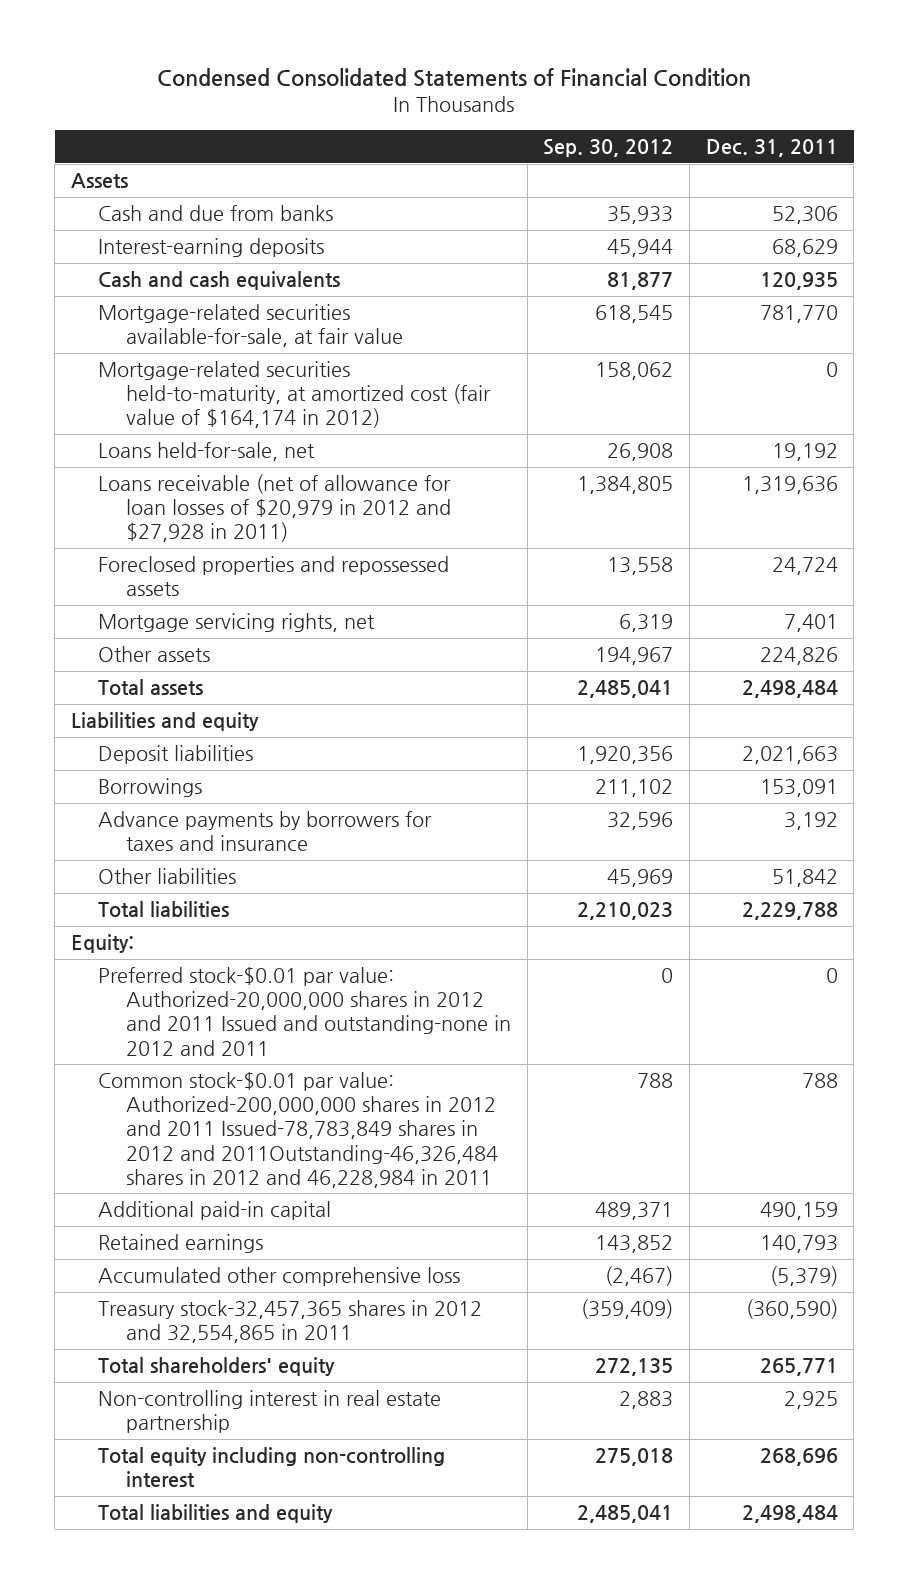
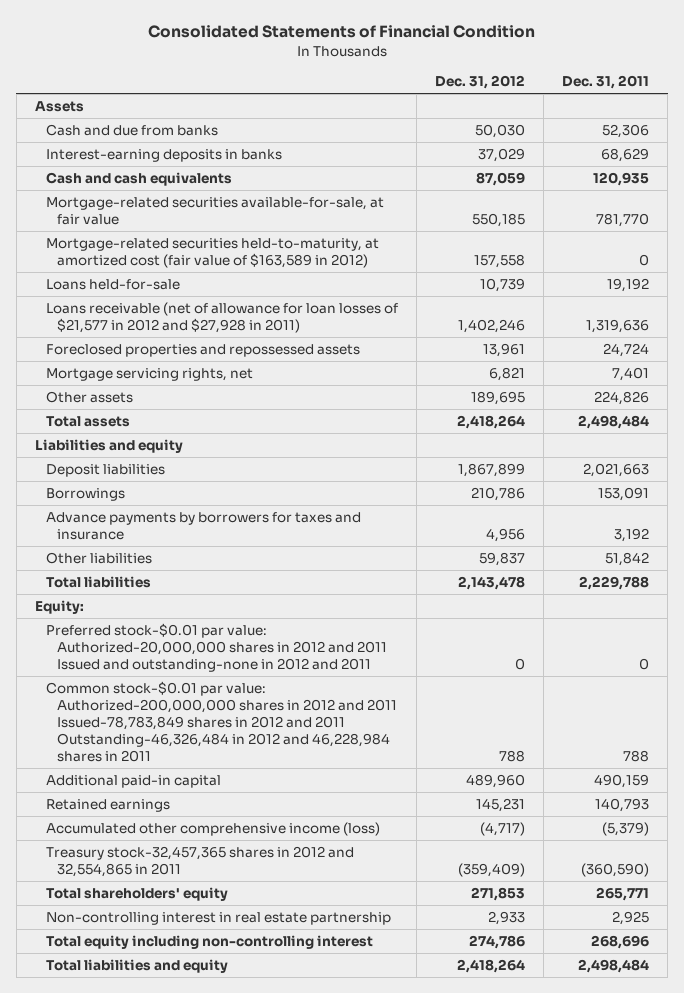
[157,67,752,87] Condensed Consolidated Statements of Financial Condition -> [148,25,536,39] Consolidated Statements of Financial Condition
[543,139,674,158] Sep. 30, 2012 -> none
none -> [434,75,525,90] Dec. 31, 2012
[98,238,325,258] Interest-earning deposits -> [45,148,282,162] Interest-earning deposits in banks
[98,361,492,429] Mortgage-related securities held-to-maturity, at amortized cost (fair value of $164,174 in 2012) -> [45,237,379,268] Mortgage-related securities held-to-maturity, at amortized cost (fair value of $163,589 in 2012)
[98,442,316,462] Loans held-for-sale, net -> [45,278,180,290] Loans held-for-sale
[98,474,452,543] Loans receivable (net of allowance for loan losses of $20,979 in 2012 and $27,928 in 2011) -> [45,301,398,333] Loans receivable (net of allowance for loan losses of $21,577 in 2012 and $27,928 in 2011)
[98,1072,499,1188] Common stock-$0.01 par value: Authorized-200,000,000 shares in 2012 and 2011 Issued-78,783,849 shares in 2012 and 2011Outstanding-46,326,484 shares in 2012 and 46,228,984 in 2011 -> [45,680,397,763] Common stock-$0.01 par value: Authorized-200,000,000 shares in 2012 and 2011 Issued-78,783,849 shares in 2012 and 2011 Outstanding-46,326,484 in 2012 and 46,228,984 shares in 2011
[98,1267,461,1287] Accumulated other comprehensive loss -> [45,821,380,836] Accumulated other comprehensive income (loss)

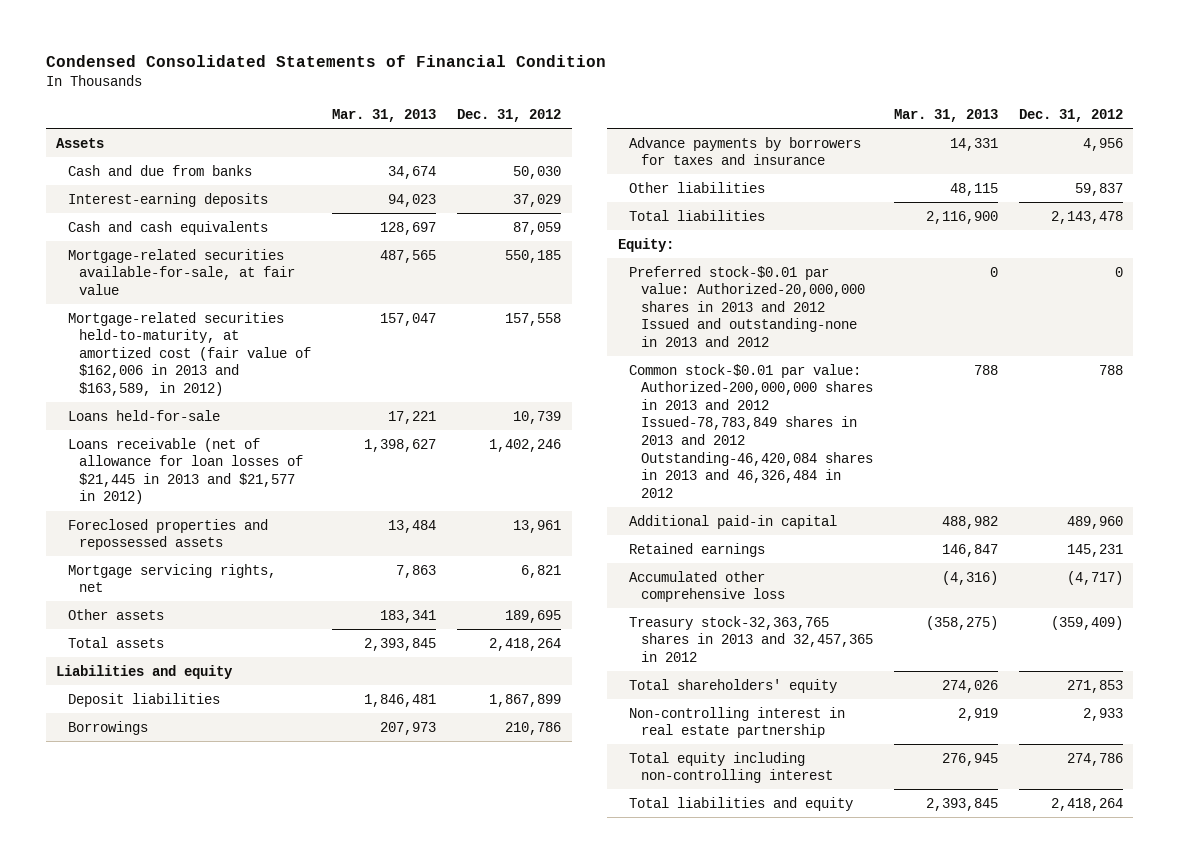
[148,25,536,39] Consolidated Statements of Financial Condition -> [45,55,606,68] Condensed Consolidated Statements of Financial Condition
[562,75,650,90] Dec. 31, 2011 -> none
none -> [332,108,437,122] Mar. 31, 2013
[45,148,282,162] Interest-earning deposits in banks -> [67,192,268,207] Interest-earning deposits
[45,237,379,268] Mortgage-related securities held-to-maturity, at amortized cost (fair value of $163,589 in 2012) -> [67,311,312,397] Mortgage-related securities held-to-maturity, at amortized cost (fair value of $162,006 in 2013 and $163,589, in 2012)
[45,301,398,333] Loans receivable (net of allowance for loan losses of $21,577 in 2012 and $27,928 in 2011) -> [67,437,304,505] Loans receivable (net of allowance for loan losses of $21,445 in 2013 and $21,577 in 2012)
[45,622,387,672] Preferred stock-$0.01 par value: Authorized-20,000,000 shares in 2012 and 2011 Issued and outstanding-none in 2012 and 2011 -> [629,265,865,348] Preferred stock-$0.01 par value: Authorized-20,000,000 shares in 2013 and 2012 Issued and outstanding-none in 2013 and 2012
[45,680,397,763] Common stock-$0.01 par value: Authorized-200,000,000 shares in 2012 and 2011 Issued-78,783,849 shares in 2012 and 2011 Outstanding-46,326,484 in 2012 and 46,228,984 shares in 2011 -> [629,363,873,498] Common stock-$0.01 par value: Authorized-200,000,000 shares in 2013 and 2012 Issued-78,783,849 shares in 2013 and 2012 Outstanding-46,420,084 shares in 2013 and 46,326,484 in 2012
[45,821,380,836] Accumulated other comprehensive income (loss) -> [629,570,785,603] Accumulated other comprehensive loss
[45,845,354,877] Treasury stock-32,457,365 shares in 2012 and 32,554,865 in 2011 -> [629,615,873,662] Treasury stock-32,363,765 shares in 2013 and 32,457,365 in 2012

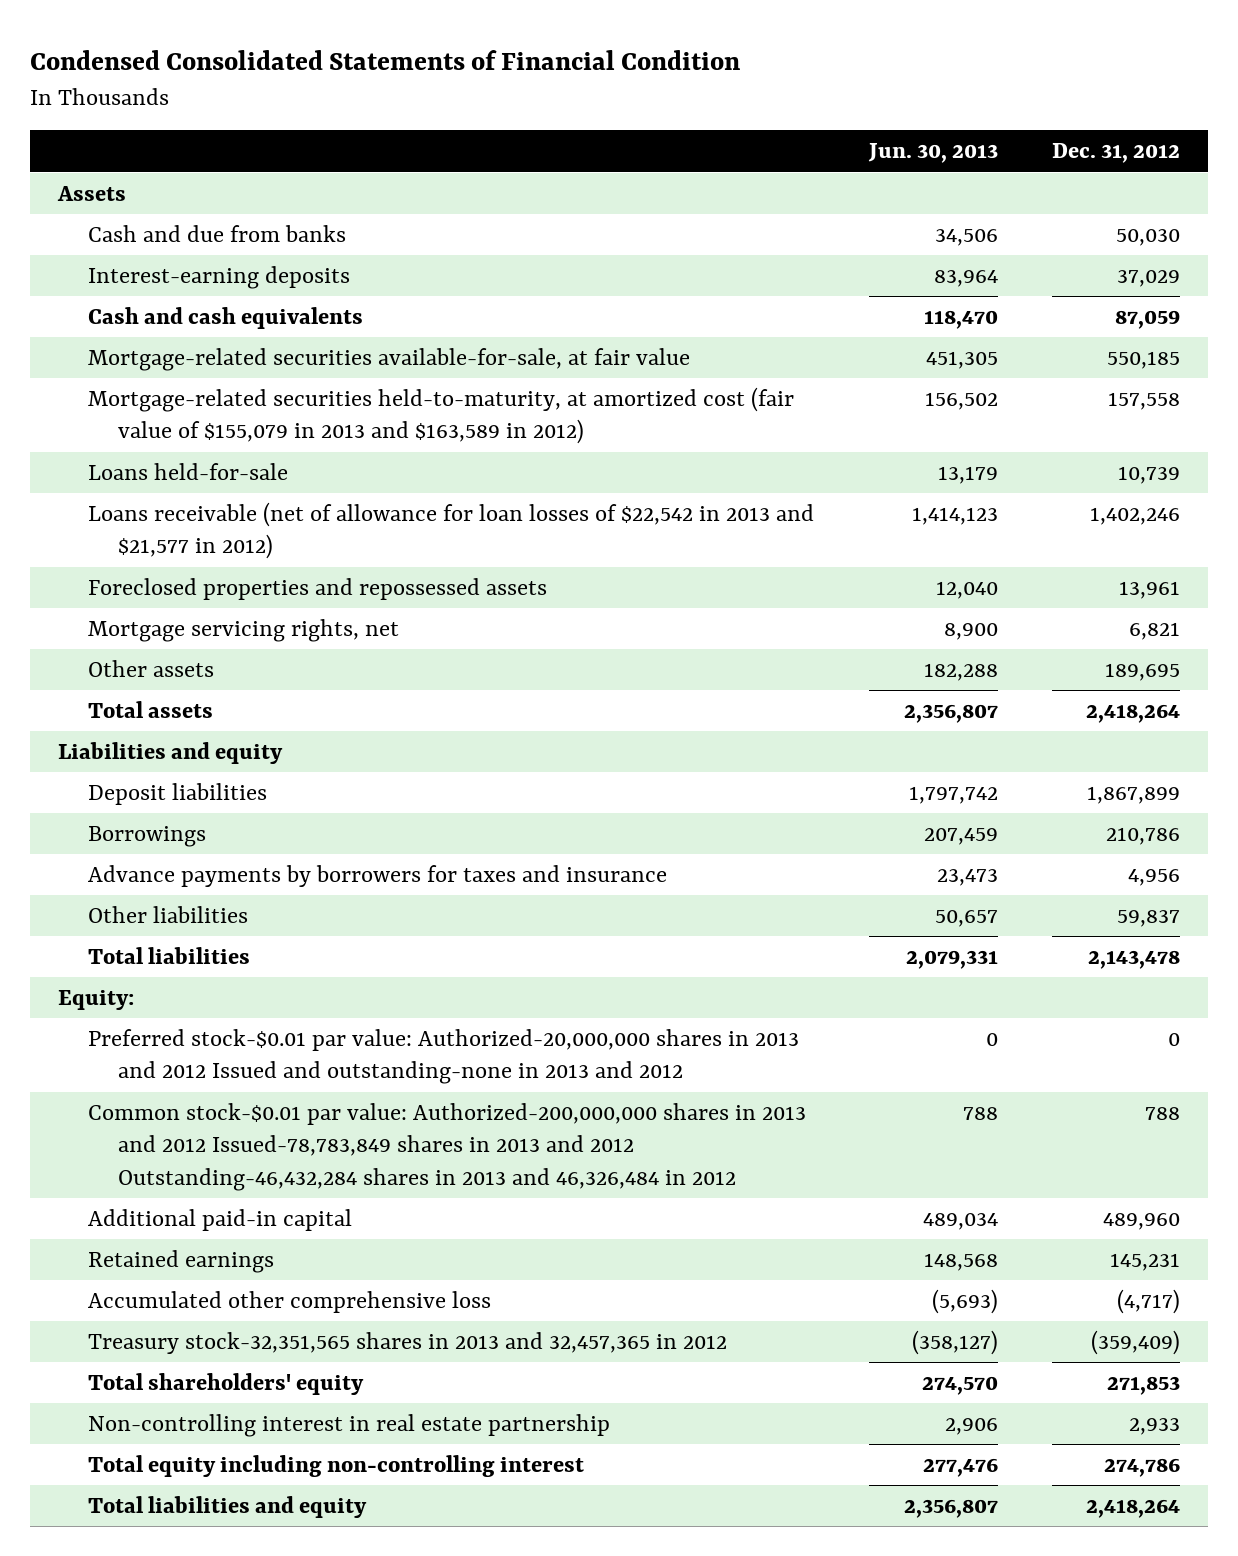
[332,108,437,122] Mar. 31, 2013 -> none
none -> [867,143,998,164] Jun. 30, 2013
[67,311,312,397] Mortgage-related securities held-to-maturity, at amortized cost (fair value of $162,006 in 2013 and $163,589, in 2012) -> [87,386,794,445] Mortgage-related securities held-to-maturity, at amortized cost (fair value of $155,079 in 2013 and $163,589 in 2012)
[67,437,304,505] Loans receivable (net of allowance for loan losses of $21,445 in 2013 and $21,577 in 2012) -> [87,501,814,560] Loans receivable (net of allowance for loan losses of $22,542 in 2013 and $21,577 in 2012)
[629,363,873,498] Common stock-$0.01 par value: Authorized-200,000,000 shares in 2013 and 2012 Issued-78,783,849 shares in 2013 and 2012 Outstanding-46,420,084 shares in 2013 and 46,326,484 in 2012 -> [87,1102,806,1191] Common stock-$0.01 par value: Authorized-200,000,000 shares in 2013 and 2012 Issued-78,783,849 shares in 2013 and 2012 Outstanding-46,432,284 shares in 2013 and 46,326,484 in 2012
[629,615,873,662] Treasury stock-32,363,765 shares in 2013 and 32,457,365 in 2012 -> [87,1331,727,1354] Treasury stock-32,351,565 shares in 2013 and 32,457,365 in 2012

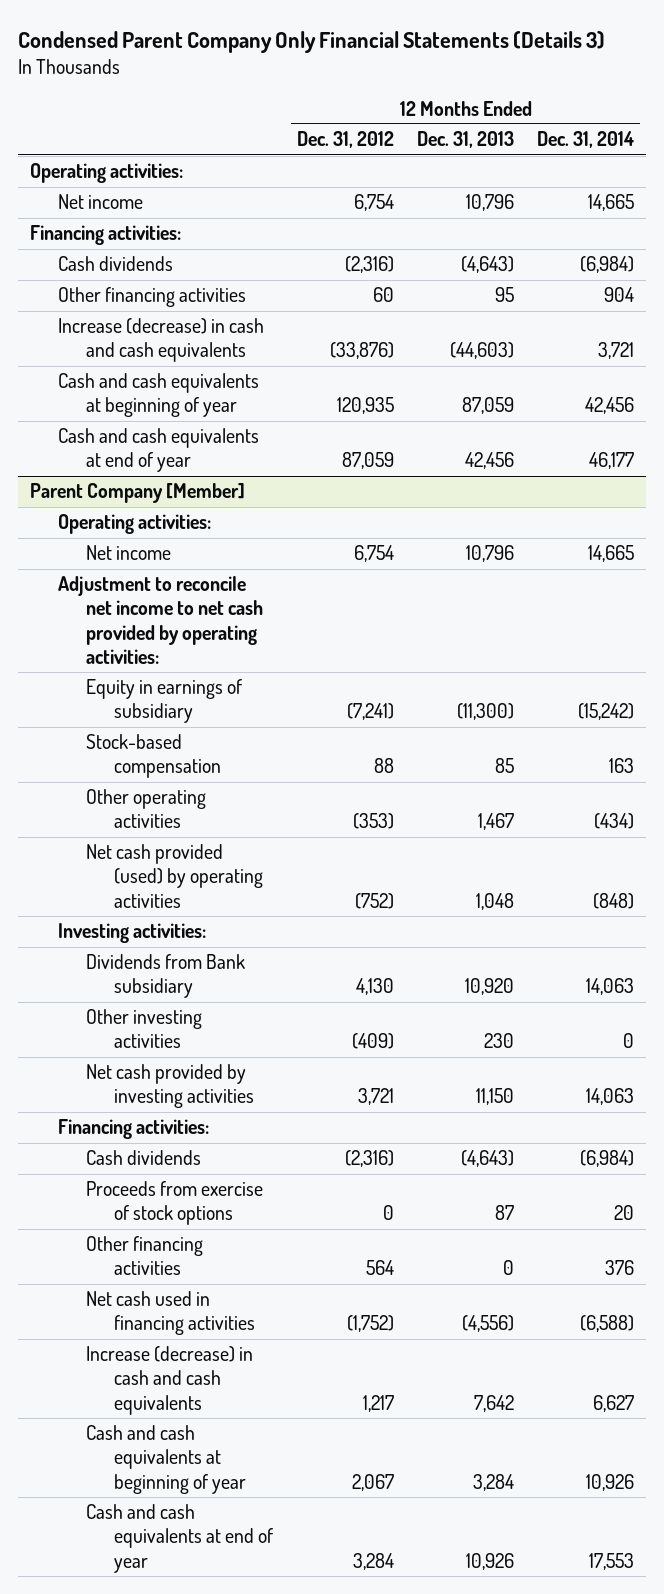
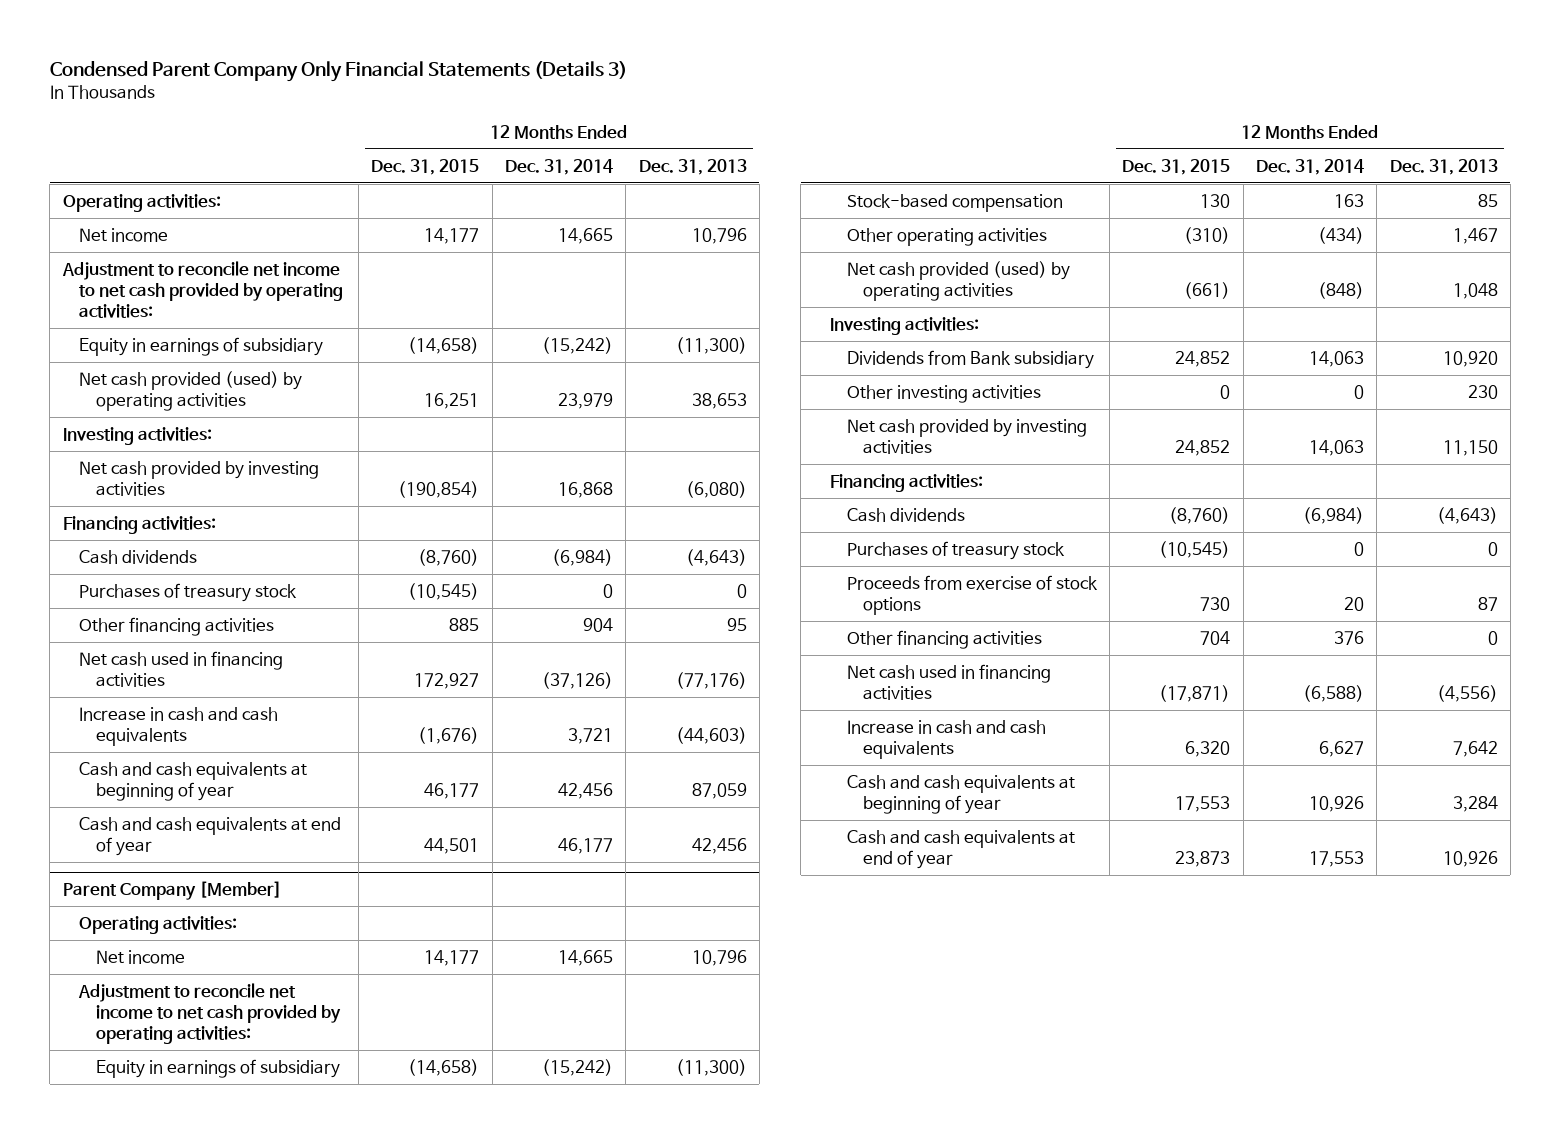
[296,131,394,149] Dec. 31, 2012 -> none
none -> [371,158,480,175] Dec. 31, 2015
none -> [61,260,344,319] Adjustment to reconcile net income to net cash provided by operating activities:
none -> [79,336,324,356] Equity in earnings of subsidiary
none -> [79,370,303,411] Net cash provided (used) by operating activities
none -> [62,426,212,445] Investing activities:
none -> [79,460,320,496] Net cash provided by investing activities
none -> [79,582,298,602] Purchases of treasury stock
none -> [79,650,284,687] Net cash used in financing activities
[57,318,264,363] Increase (decrease) in cash and cash equivalents -> [79,706,279,746] Increase in cash and cash equivalents
none -> [846,540,1065,560] Purchases of treasury stock
[86,1346,254,1415] Increase (decrease) in cash and cash equivalents -> [846,719,1046,759] Increase in cash and cash equivalents

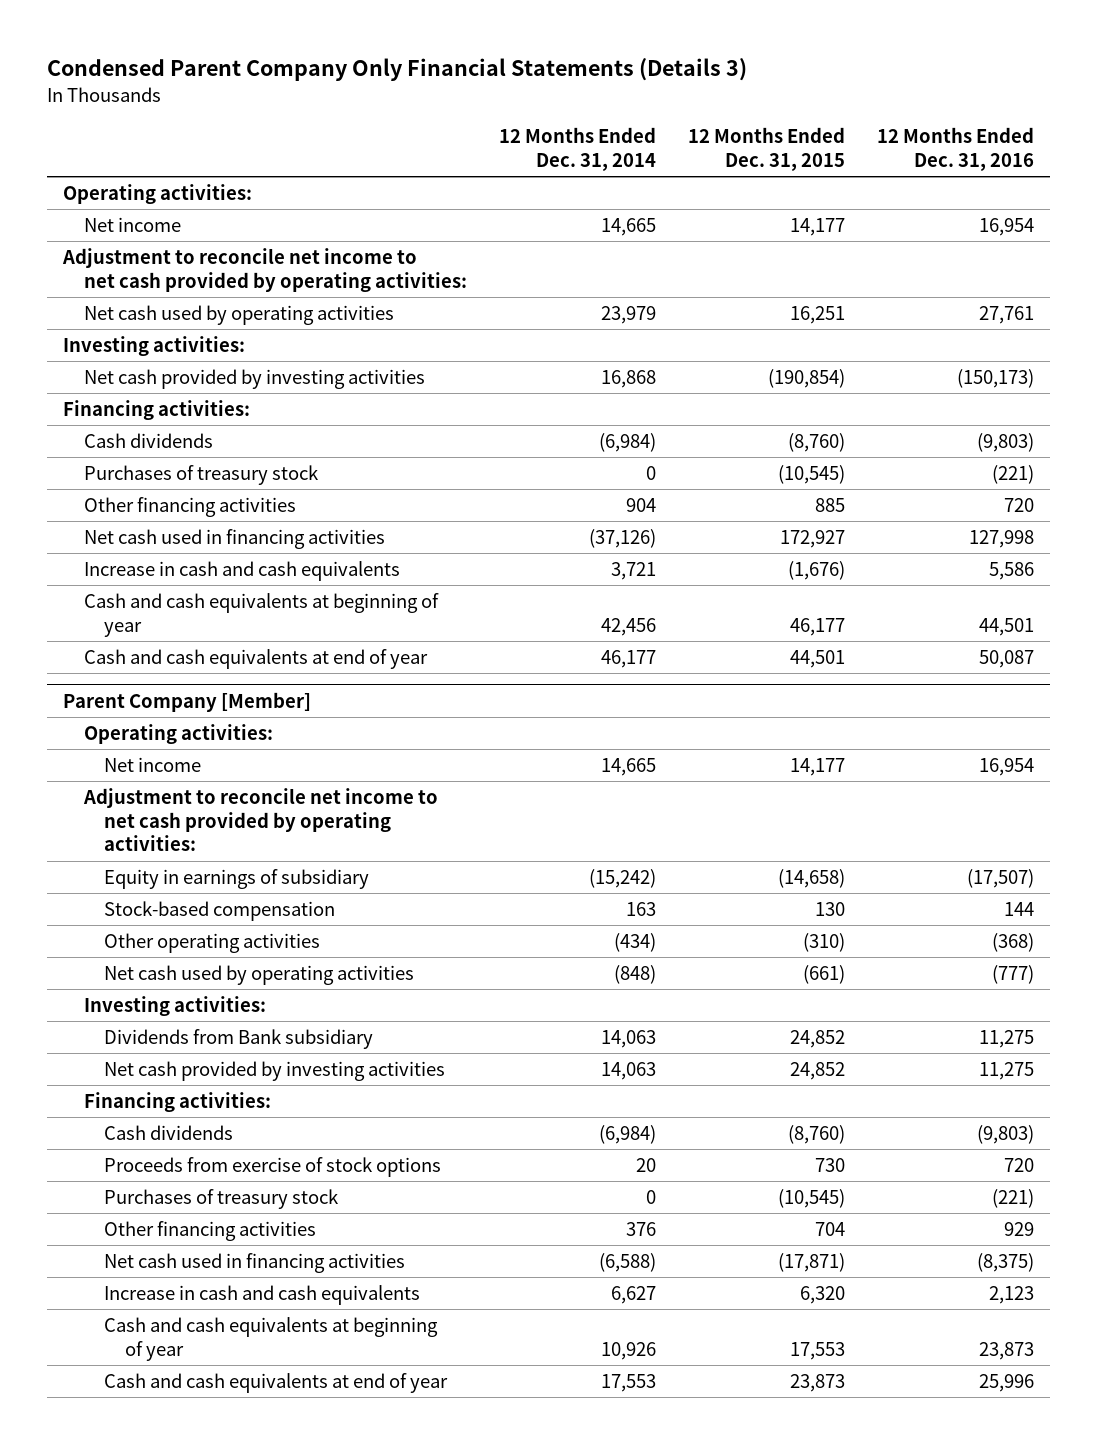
[638,158,747,175] Dec. 31, 2013 -> none
none -> [877,127,1035,172] 12 Months Ended Dec. 31, 2016
[79,336,324,356] Equity in earnings of subsidiary -> none
[79,370,303,411] Net cash provided (used) by operating activities -> [83,304,394,325] Net cash used by operating activities
[846,260,1070,301] Net cash provided (used) by operating activities -> [104,964,415,985] Net cash used by operating activities
[846,384,1041,403] Other investing activities -> none
[846,540,1065,560] Purchases of treasury stock -> [104,1188,340,1209] Purchases of treasury stock

